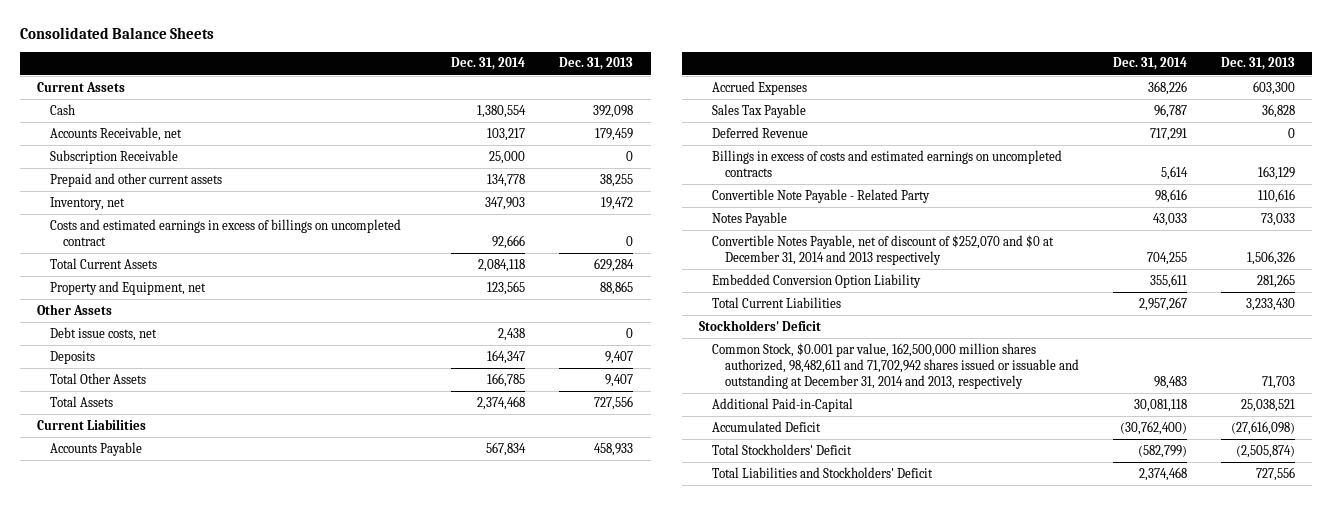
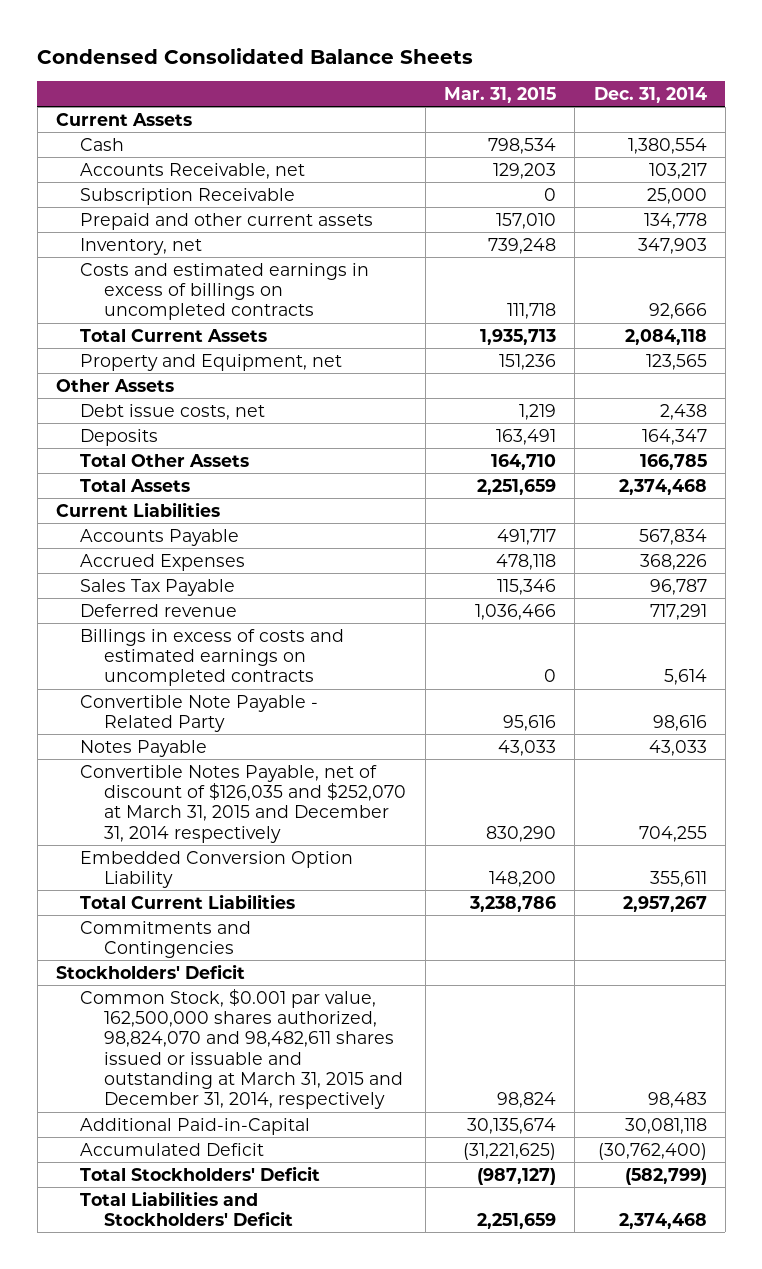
[19,27,214,40] Consolidated Balance Sheets -> [37,48,474,65] Condensed Consolidated Balance Sheets
[559,57,634,71] Dec. 31, 2013 -> none
none -> [443,86,556,103] Mar. 31, 2015
[49,218,401,246] Costs and estimated earnings in excess of billings on uncompleted contract -> [80,262,370,321] Costs and estimated earnings in excess of billings on uncompleted contracts
[711,126,808,138] Deferred Revenue -> [80,603,238,617] Deferred revenue
[711,234,1054,265] Convertible Notes Payable, net of discount of $252,070 and $0 at December 31, 2014 and 2013 respectively -> [80,764,407,843] Convertible Notes Payable, net of discount of $126,035 and $252,070 at March 31, 2015 and December 31, 2014 respectively
none -> [80,920,252,958] Commitments and Contingencies
[711,342,1079,389] Common Stock, $0.001 par value, 162,500,000 million shares authorized, 98,482,611 and 71,702,942 shares issued or issuable and outstanding at December 31, 2014 and 2013, respectively -> [80,988,404,1110] Common Stock, $0.001 par value, 162,500,000 shares authorized, 98,824,070 and 98,482,611 shares issued or issuable and outstanding at March 31, 2015 and December 31, 2014, respectively

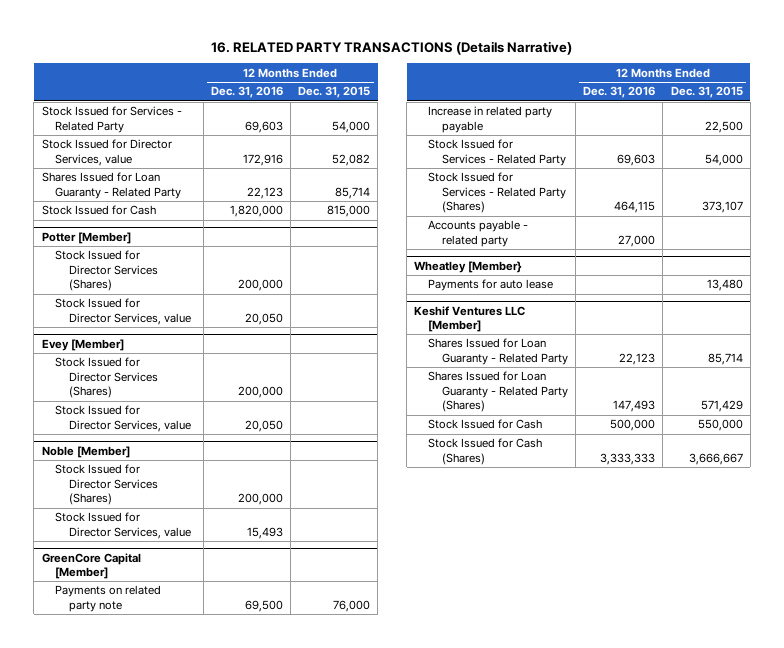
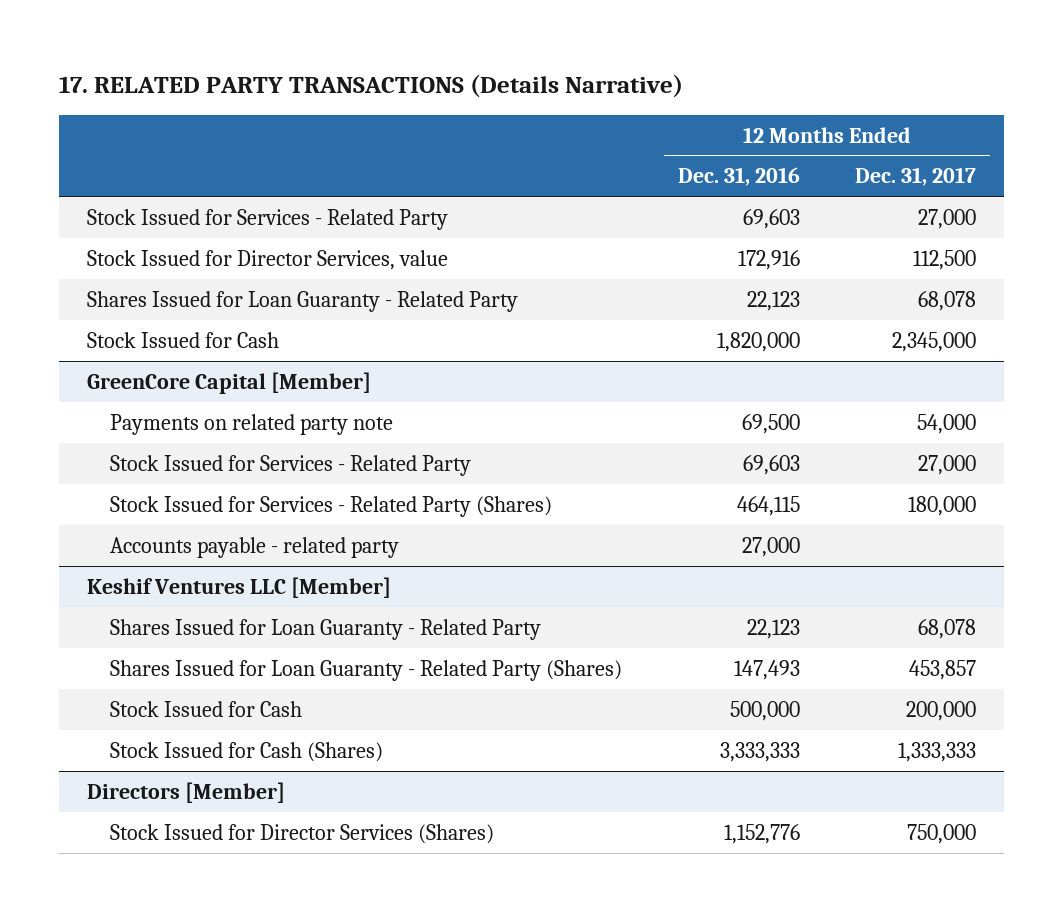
[211,40,573,55] 16. RELATED PARTY TRANSACTIONS (Details Narrative) -> [59,74,684,99] 17. RELATED PARTY TRANSACTIONS (Details Narrative)
[298,86,371,99] Dec. 31, 2015 -> none
none -> [855,167,977,187] Dec. 31, 2017
[41,231,131,244] Potter [Member] -> none
[55,250,159,292] Stock Issued for Director Services (Shares) -> none
[55,298,192,325] Stock Issued for Director Services, value -> none
[41,338,124,351] Evey [Member] -> none
[55,357,159,399] Stock Issued for Director Services (Shares) -> none
[55,405,192,432] Stock Issued for Director Services, value -> none
[41,445,130,458] Noble [Member] -> none
[55,464,159,506] Stock Issued for Director Services (Shares) -> none
[55,512,192,539] Stock Issued for Director Services, value -> none
[428,106,553,133] Increase in related party payable -> none
[414,260,523,273] Wheatley [Member} -> none
[428,279,554,292] Payments for auto lease -> none
none -> [87,781,286,803] Directors [Member]
none -> [110,823,495,844] Stock Issued for Director Services (Shares)

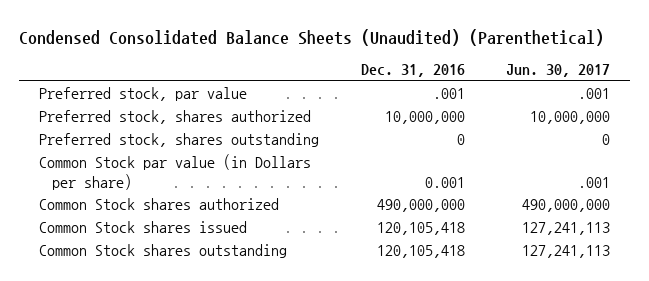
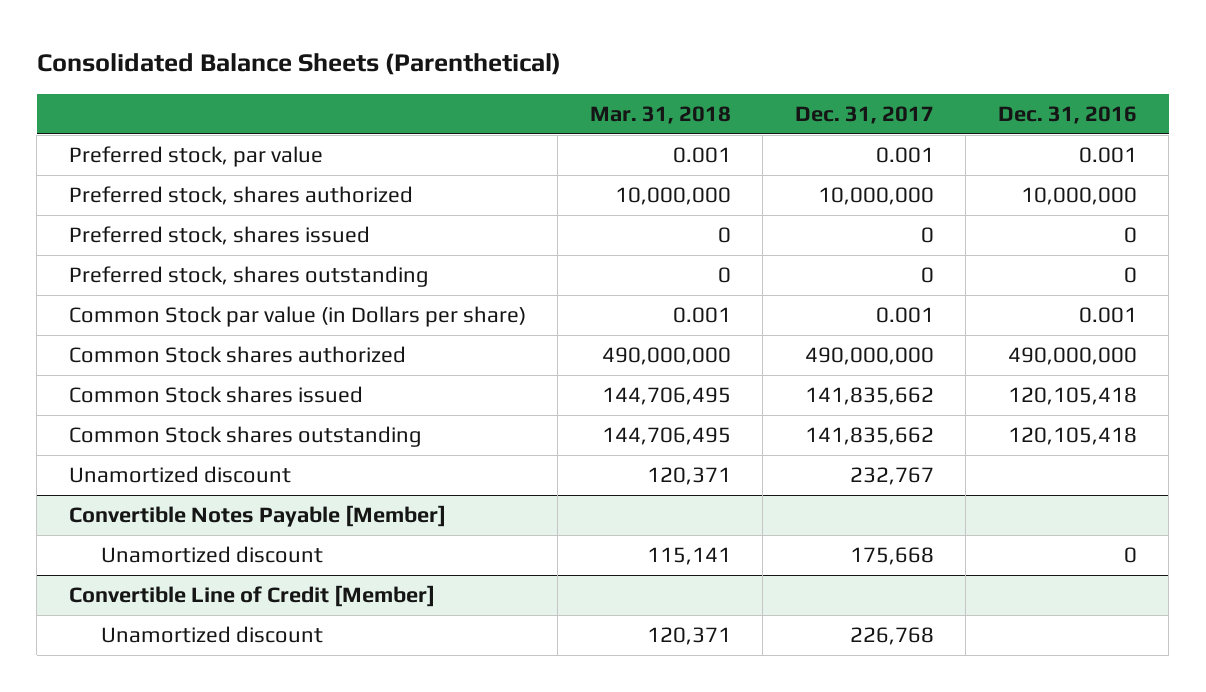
[18,28,604,46] Condensed Consolidated Balance Sheets (Unaudited) (Parenthetical) -> [36,53,561,76] Consolidated Balance Sheets (Parenthetical)
[505,64,610,78] Jun. 30, 2017 -> none
none -> [589,106,731,125] Mar. 31, 2018
none -> [794,106,934,125] Dec. 31, 2017
[432,88,465,100] .001 -> [1078,147,1137,164] 0.001
none -> [68,226,370,246] Preferred stock, shares issued
none -> [68,466,291,484] Unamortized discount
none -> [68,505,446,528] Convertible Notes Payable [Member]
none -> [100,546,323,564] Unamortized discount
none -> [68,585,435,608] Convertible Line of Credit [Member]
none -> [100,626,323,644] Unamortized discount

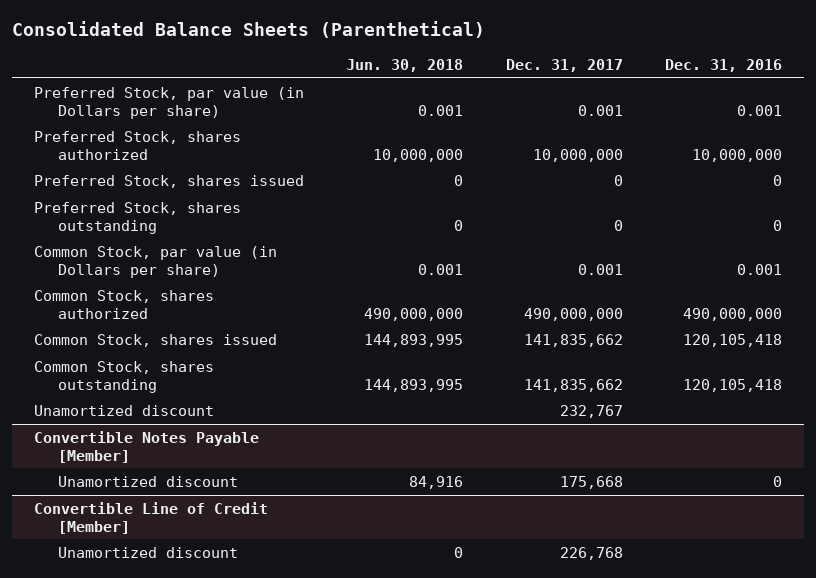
[589,106,731,125] Mar. 31, 2018 -> none
none -> [346,58,464,72] Jun. 30, 2018
[68,146,323,168] Preferred stock, par value -> [33,86,304,119] Preferred Stock, par value (in Dollars per share)
[68,186,413,206] Preferred stock, shares authorized -> [33,130,241,160] Preferred Stock, shares authorized
[68,226,370,246] Preferred stock, shares issued -> [33,174,304,188] Preferred Stock, shares issued
[68,266,429,288] Preferred stock, shares outstanding -> [33,201,241,234] Preferred Stock, shares outstanding
[68,306,526,328] Common Stock par value (in Dollars per share) -> [33,245,277,278] Common Stock, par value (in Dollars per share)
[68,346,406,364] Common Stock shares authorized -> [33,289,214,319] Common Stock, shares authorized
[68,386,363,404] Common Stock shares issued -> [33,333,277,347] Common Stock, shares issued
[68,426,422,448] Common Stock shares outstanding -> [33,360,214,393] Common Stock, shares outstanding

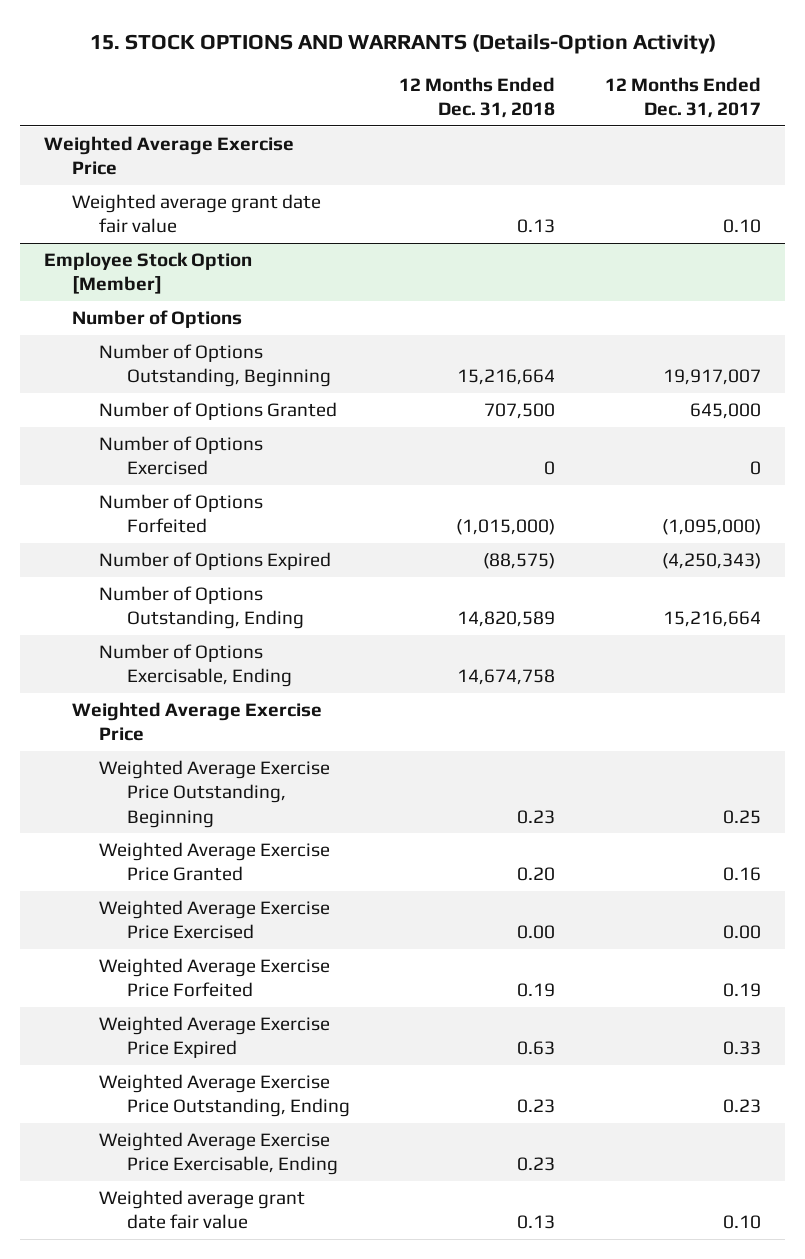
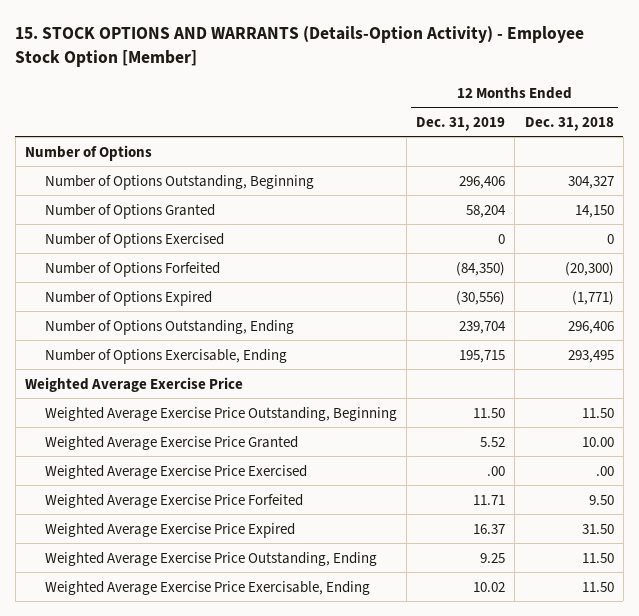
[89,32,716,54] 15. STOCK OPTIONS AND WARRANTS (Details-Option Activity) -> [15,26,585,67] 15. STOCK OPTIONS AND WARRANTS (Details-Option Activity) - Employee Stock Option [Member]
[604,76,761,118] 12 Months Ended Dec. 31, 2017 -> none
none -> [416,116,506,131] Dec. 31, 2019
[44,135,295,176] Weighted Average Exercise Price -> none
[71,193,321,234] Weighted average grant date fair value -> none
[44,251,253,295] Employee Stock Option [Member] -> none
[457,369,556,386] 15,216,664 -> [567,175,614,189] 304,327
[484,402,556,419] 707,500 -> [574,204,614,218] 14,150
[456,519,556,536] (1,015,000) -> [564,261,614,276] (20,300)
[483,552,556,569] (88,575) -> [571,290,614,305] (1,771)
[457,611,556,628] 14,820,589 -> [567,320,614,334] 296,406
[457,669,556,686] 14,674,758 -> [567,349,614,363] 293,495
[99,1189,306,1230] Weighted average grant date fair value -> none
[517,809,556,824] 0.23 -> [581,407,614,418] 11.50
[517,867,556,882] 0.20 -> [581,436,614,447] 10.00
[517,925,556,940] 0.00 -> [595,465,614,476] .00
[517,983,556,998] 0.19 -> [588,494,614,505] 9.50
[517,1041,556,1056] 0.63 -> [581,523,614,534] 31.50
[517,1099,556,1114] 0.23 -> [581,552,614,563] 11.50
[517,1157,556,1172] 0.23 -> [581,581,614,592] 11.50

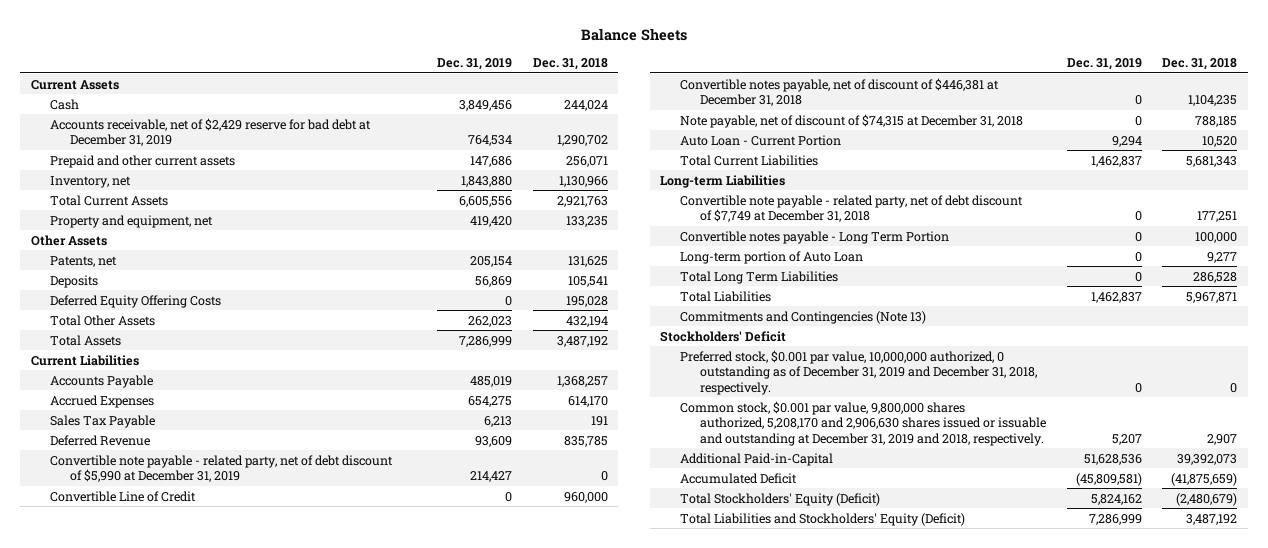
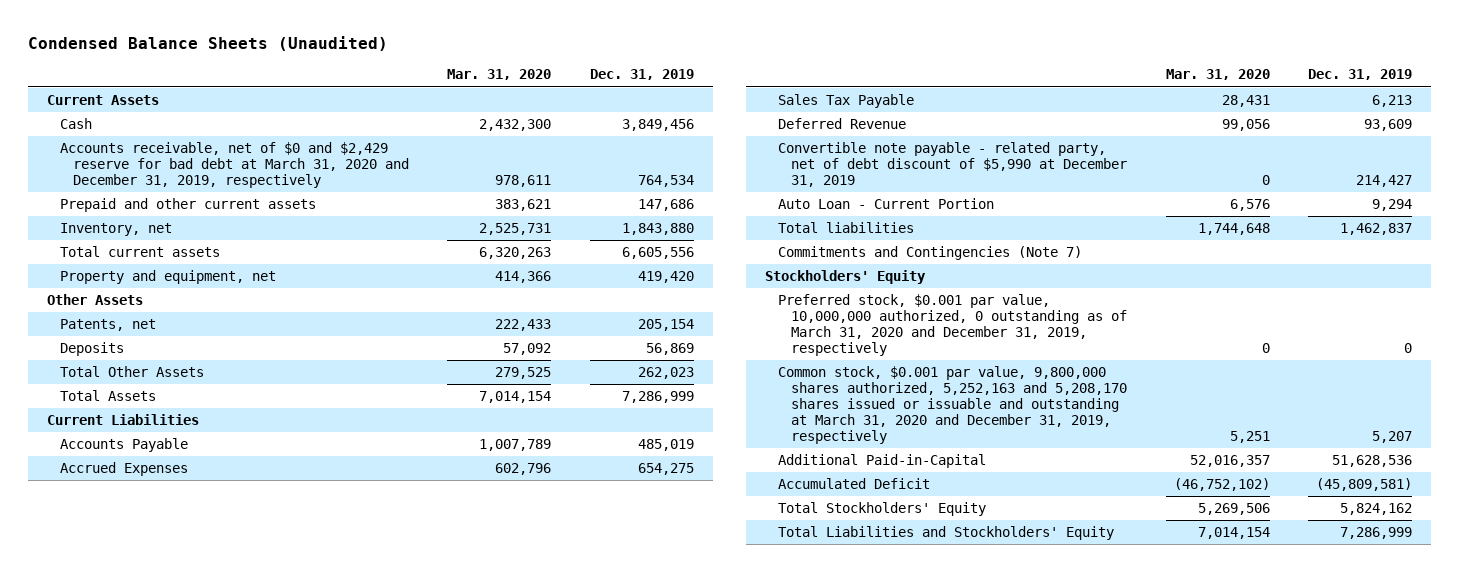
[581,27,688,41] Balance Sheets -> [28,35,389,51] Condensed Balance Sheets (Unaudited)
[532,58,608,71] Dec. 31, 2018 -> none
none -> [447,69,552,81] Mar. 31, 2020
[50,117,372,147] Accounts receivable, net of $2,429 reserve for bad debt at December 31, 2019 -> [60,141,410,188] Accounts receivable, net of $0 and $2,429 reserve for bad debt at March 31, 2020 and December 31, 2019, respectively
[50,194,169,206] Total Current Assets -> [60,245,221,257] Total current assets
[50,294,222,308] Deferred Equity Offering Costs -> none
[50,490,197,502] Convertible Line of Credit -> none
[680,77,1000,107] Convertible notes payable, net of discount of $446,381 at December 31, 2018 -> none
[680,113,1024,128] Note payable, net of discount of $74,315 at December 31, 2018 -> none
[680,154,819,166] Total Current Liabilities -> none
[660,174,786,188] Long-term Liabilities -> none
[680,194,1024,223] Convertible note payable - related party, net of debt discount of $7,749 at December 31, 2018 -> none
[680,230,950,244] Convertible notes payable - Long Term Portion -> none
[680,250,864,264] Long-term portion of Auto Loan -> none
[680,270,839,284] Total Long Term Liabilities -> none
[680,290,772,302] Total Liabilities -> [778,221,915,233] Total liabilities
[680,310,927,324] Commitments and Contingencies (Note 13) -> [778,245,1083,260] Commitments and Contingencies (Note 7)
[660,330,787,342] Stockholders' Deficit -> [765,269,927,284] Stockholders' Equity
[680,349,1037,396] Preferred stock, $0.001 par value, 10,000,000 authorized, 0 outstanding as of December 31, 2019 and December 31, 2018, respectively. -> [778,293,1128,356] Preferred stock, $0.001 par value, 10,000,000 authorized, 0 outstanding as of March 31, 2020 and December 31, 2019, respectively
[680,400,1046,447] Common stock, $0.001 par value, 9,800,000 shares authorized, 5,208,170 and 2,906,630 shares issued or issuable and outstanding at December 31, 2019 and 2018, respectively. -> [778,365,1128,444] Common stock, $0.001 par value, 9,800,000 shares authorized, 5,252,163 and 5,208,170 shares issued or issuable and outstanding at March 31, 2020 and December 31, 2019, respectively
[680,492,881,506] Total Stockholders' Equity (Deficit) -> [778,501,987,516] Total Stockholders' Equity
[680,512,966,526] Total Liabilities and Stockholders' Equity (Deficit) -> [778,525,1115,540] Total Liabilities and Stockholders' Equity

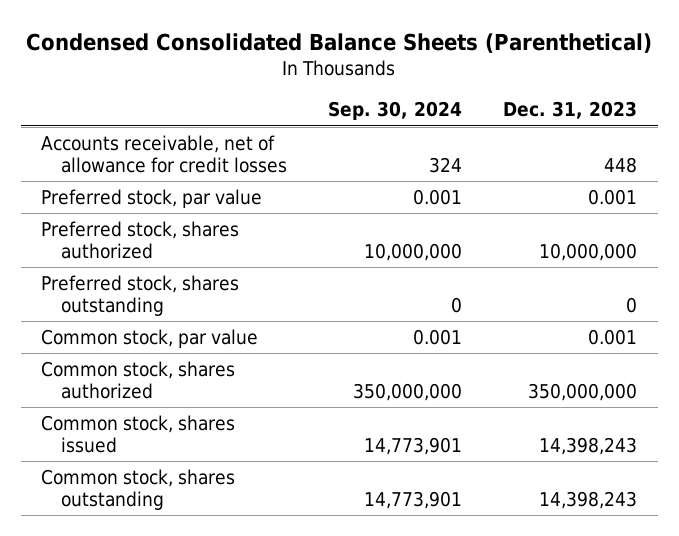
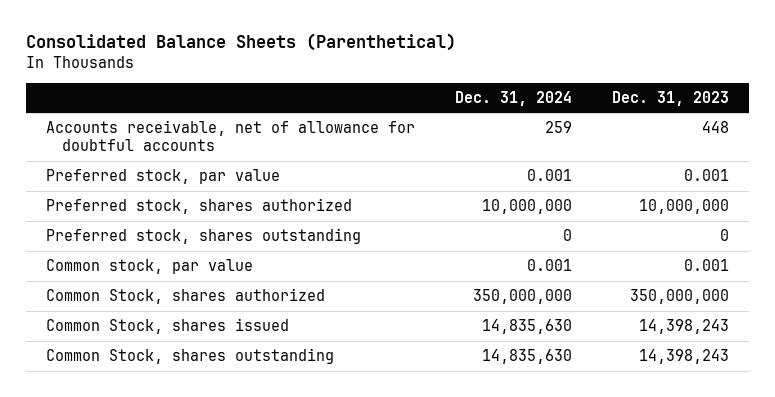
[26,32,653,53] Condensed Consolidated Balance Sheets (Parenthetical) -> [25,33,456,52] Consolidated Balance Sheets (Parenthetical)
[328,101,463,121] Sep. 30, 2024 -> none
none -> [455,90,573,106] Dec. 31, 2024
[41,134,287,174] Accounts receivable, net of allowance for credit losses -> [45,120,415,152] Accounts receivable, net of allowance for doubtful accounts
[41,360,236,400] Common stock, shares authorized -> [45,288,325,305] Common Stock, shares authorized
[41,414,236,454] Common stock, shares issued -> [45,318,289,335] Common Stock, shares issued
[41,468,236,511] Common stock, shares outstanding -> [45,348,334,365] Common Stock, shares outstanding

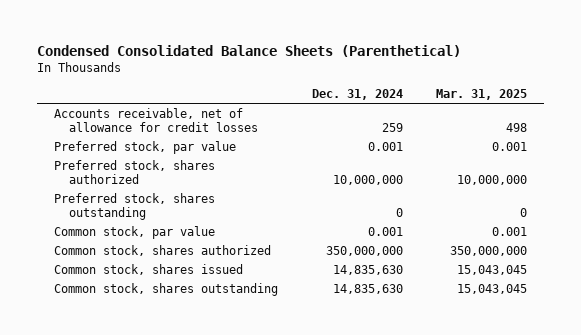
[25,33,456,52] Consolidated Balance Sheets (Parenthetical) -> [37,45,462,58] Condensed Consolidated Balance Sheets (Parenthetical)
[612,90,730,106] Dec. 31, 2023 -> none
none -> [436,89,528,101] Mar. 31, 2025
[45,120,415,152] Accounts receivable, net of allowance for doubtful accounts -> [54,107,258,133] Accounts receivable, net of allowance for credit losses
[45,288,325,305] Common Stock, shares authorized -> [54,244,272,256] Common stock, shares authorized
[45,318,289,335] Common Stock, shares issued -> [54,263,244,275] Common stock, shares issued
[45,348,334,365] Common Stock, shares outstanding -> [54,282,279,296] Common stock, shares outstanding

